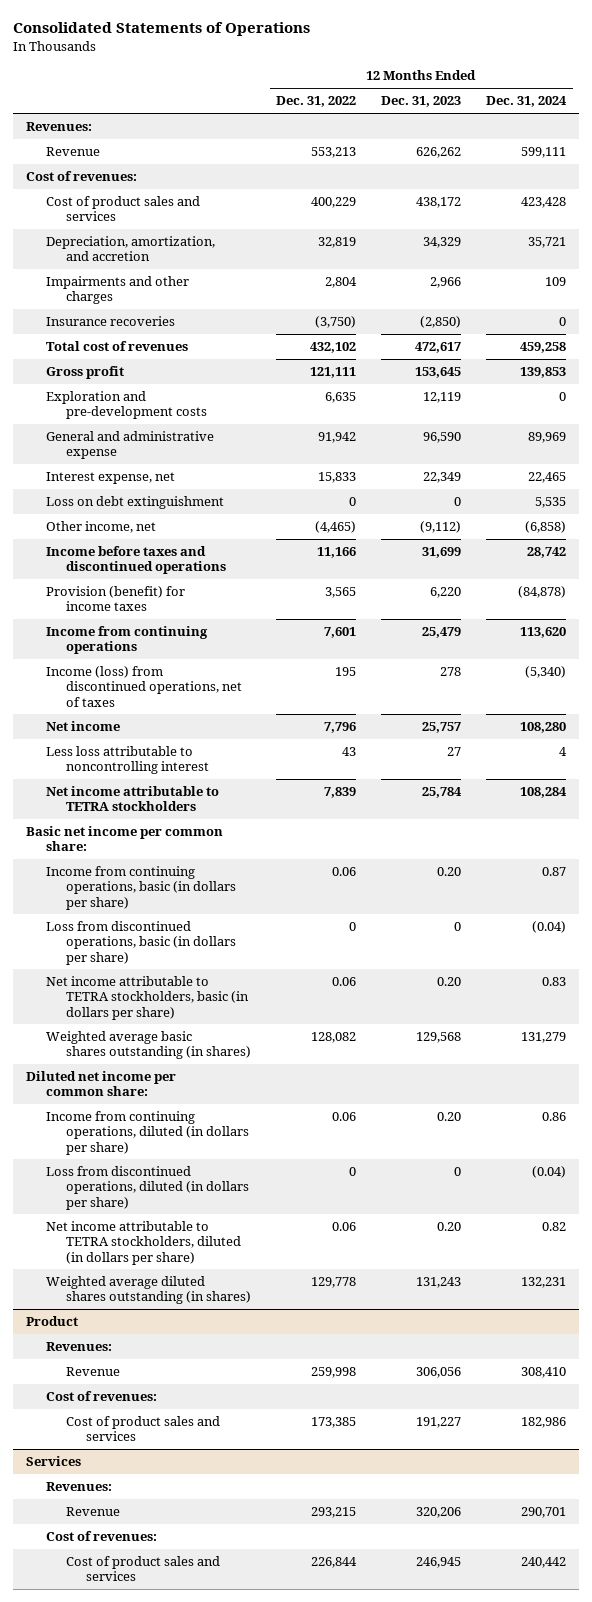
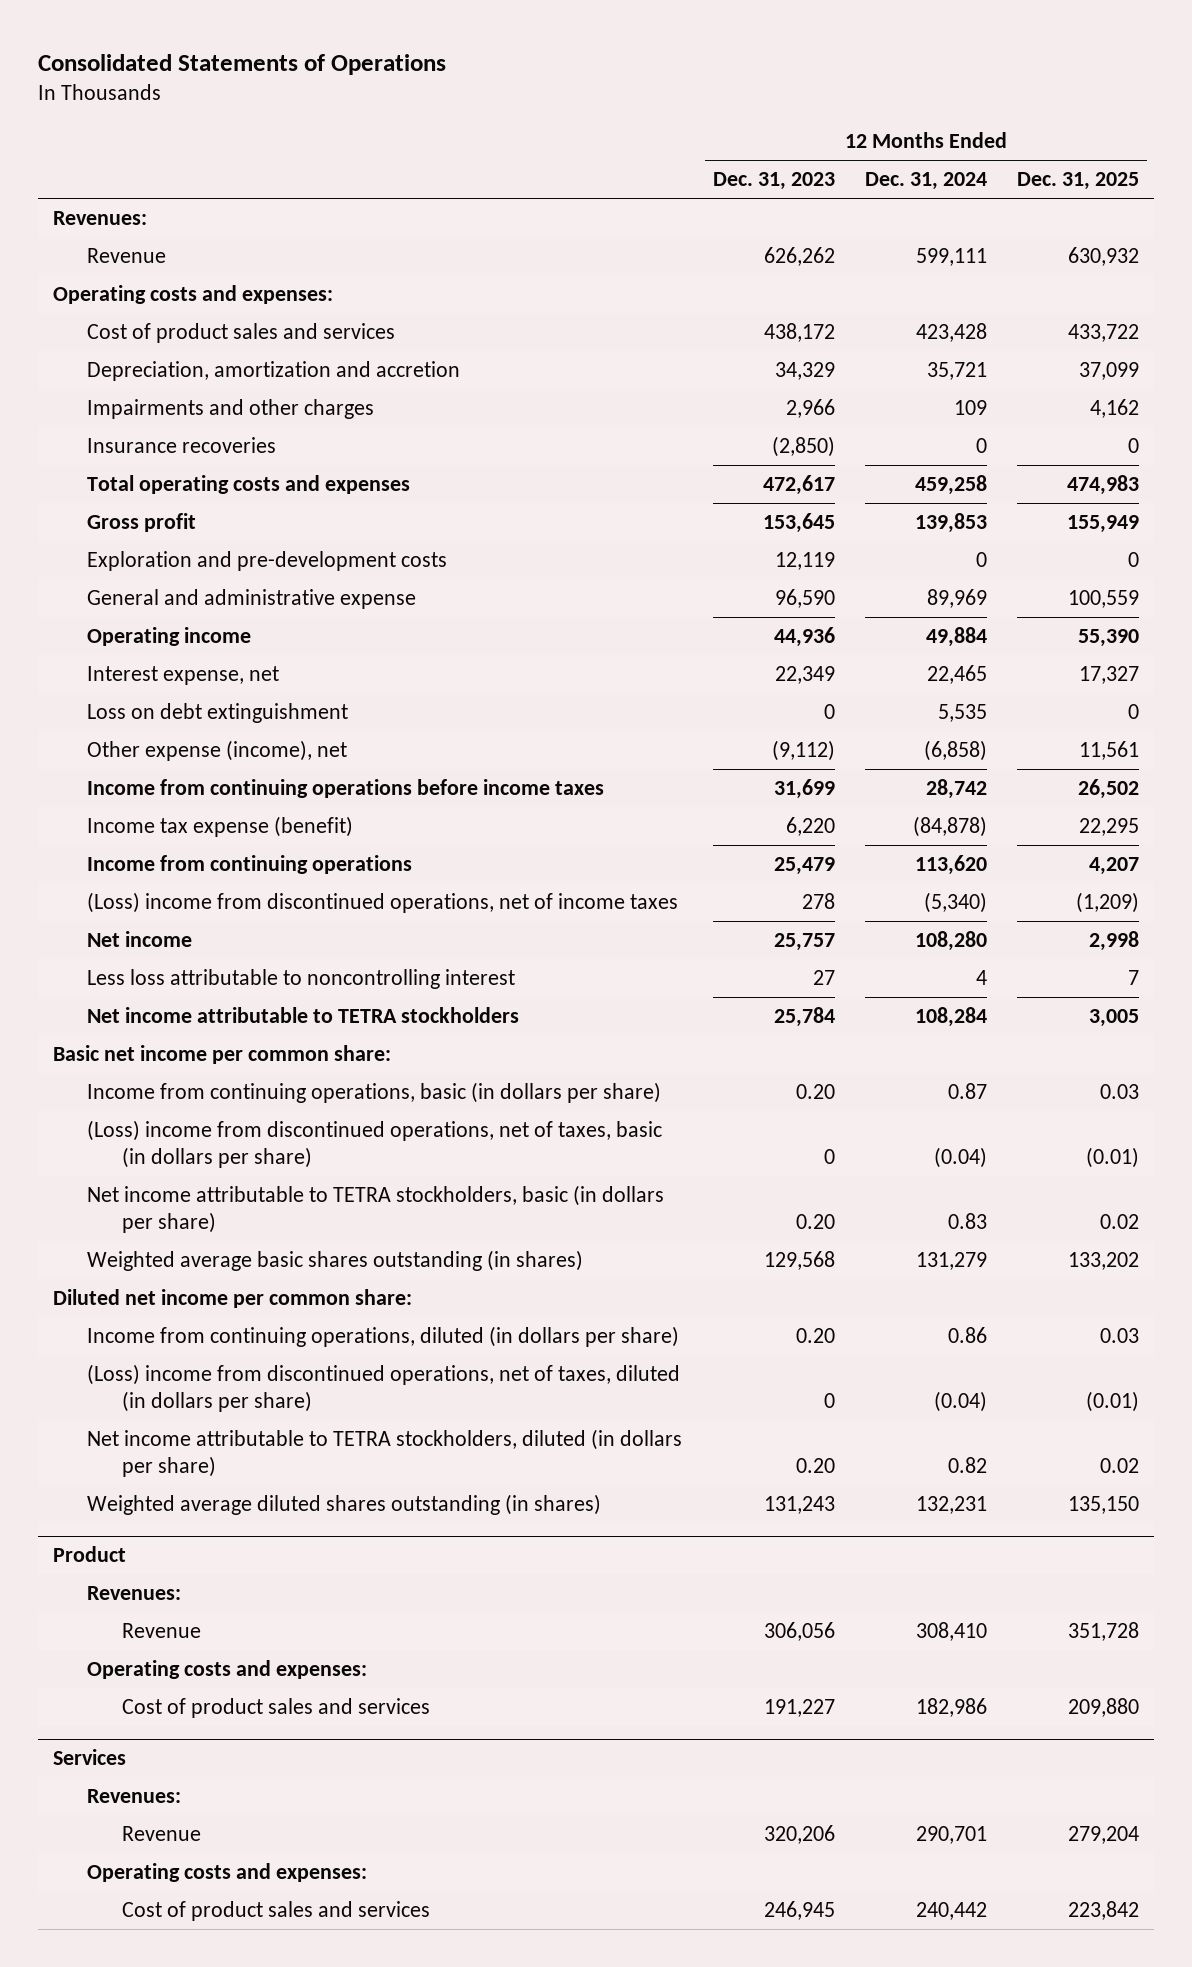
[276,96,357,108] Dec. 31, 2022 -> none
none -> [1017,172,1140,191] Dec. 31, 2025
[25,171,137,182] Cost of revenues: -> none
none -> [52,285,333,305] Operating costs and expenses:
[45,236,215,262] Depreciation, amortization, and accretion -> [87,361,461,382] Depreciation, amortization and accretion
[45,341,188,352] Total cost of revenues -> [87,475,411,495] Total operating costs and expenses
none -> [87,627,252,647] Operating income
[45,521,156,534] Other income, net -> [87,740,348,762] Other expense (income), net
[45,546,226,575] Income before taxes and discontinued operations -> [87,779,605,799] Income from continuing operations before income taxes
[45,586,185,612] Provision (benefit) for income taxes -> [87,816,354,838] Income tax expense (benefit)
[45,666,242,707] Income (loss) from discontinued operations, net of taxes -> [87,892,679,914] (Loss) income from discontinued operations, net of income taxes
[45,921,236,965] Loss from discontinued operations, basic (in dollars per share) -> [87,1120,663,1168] (Loss) income from discontinued operations, net of taxes, basic (in dollars per share)
[45,1166,249,1210] Loss from discontinued operations, diluted (in dollars per share) -> [87,1364,681,1412] (Loss) income from discontinued operations, net of taxes, diluted (in dollars per share)
[45,1391,157,1402] Cost of revenues: -> none
none -> [87,1660,368,1680] Operating costs and expenses:
[45,1531,157,1542] Cost of revenues: -> none
none -> [87,1863,368,1883] Operating costs and expenses:

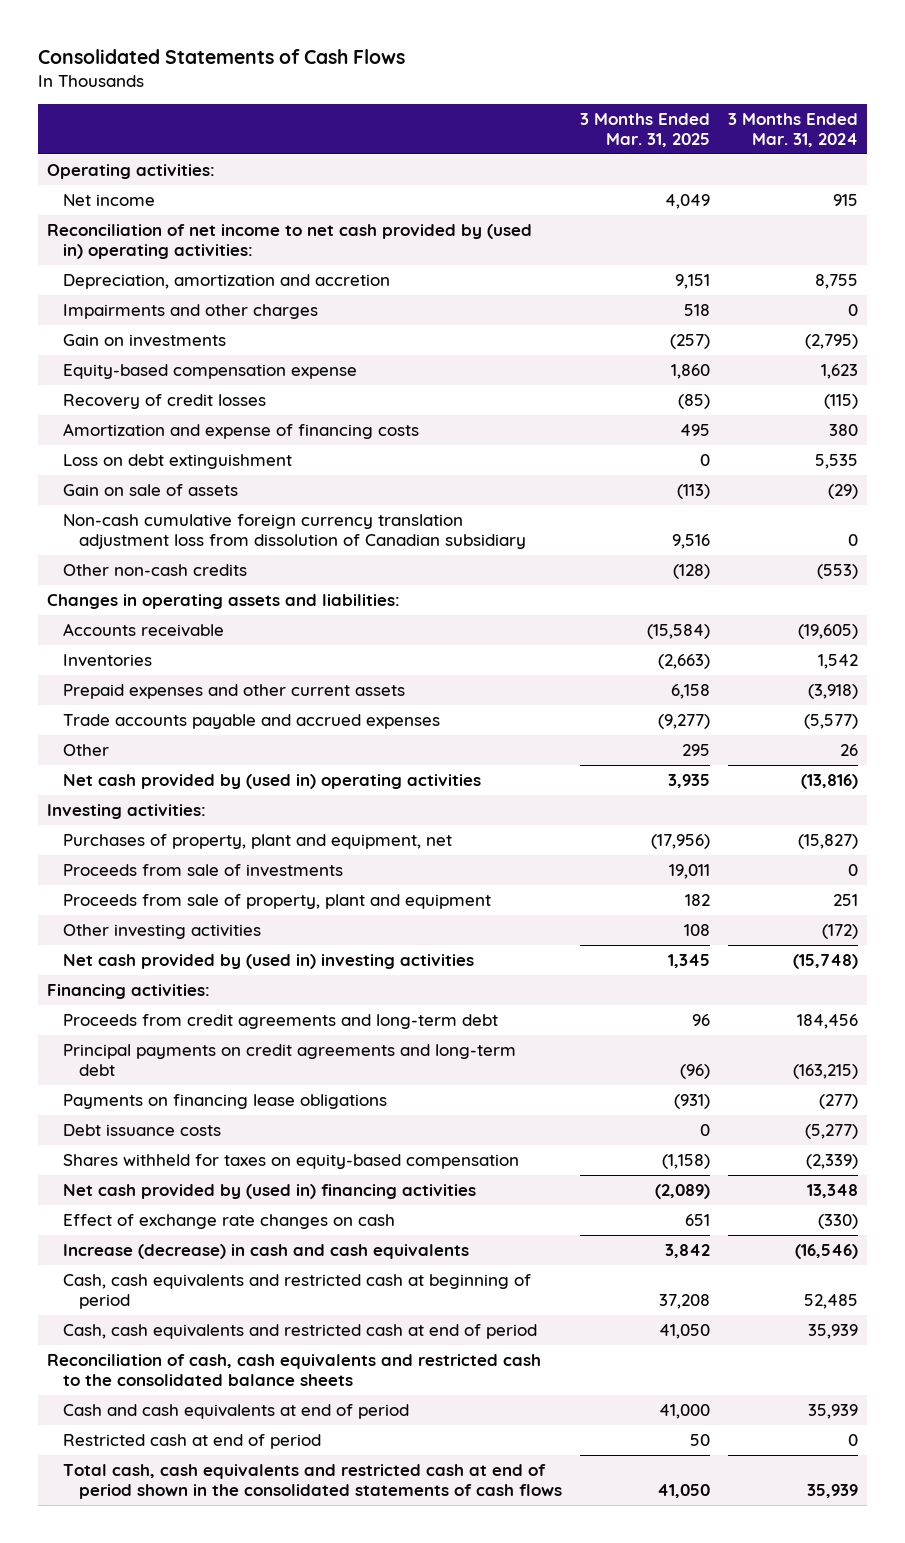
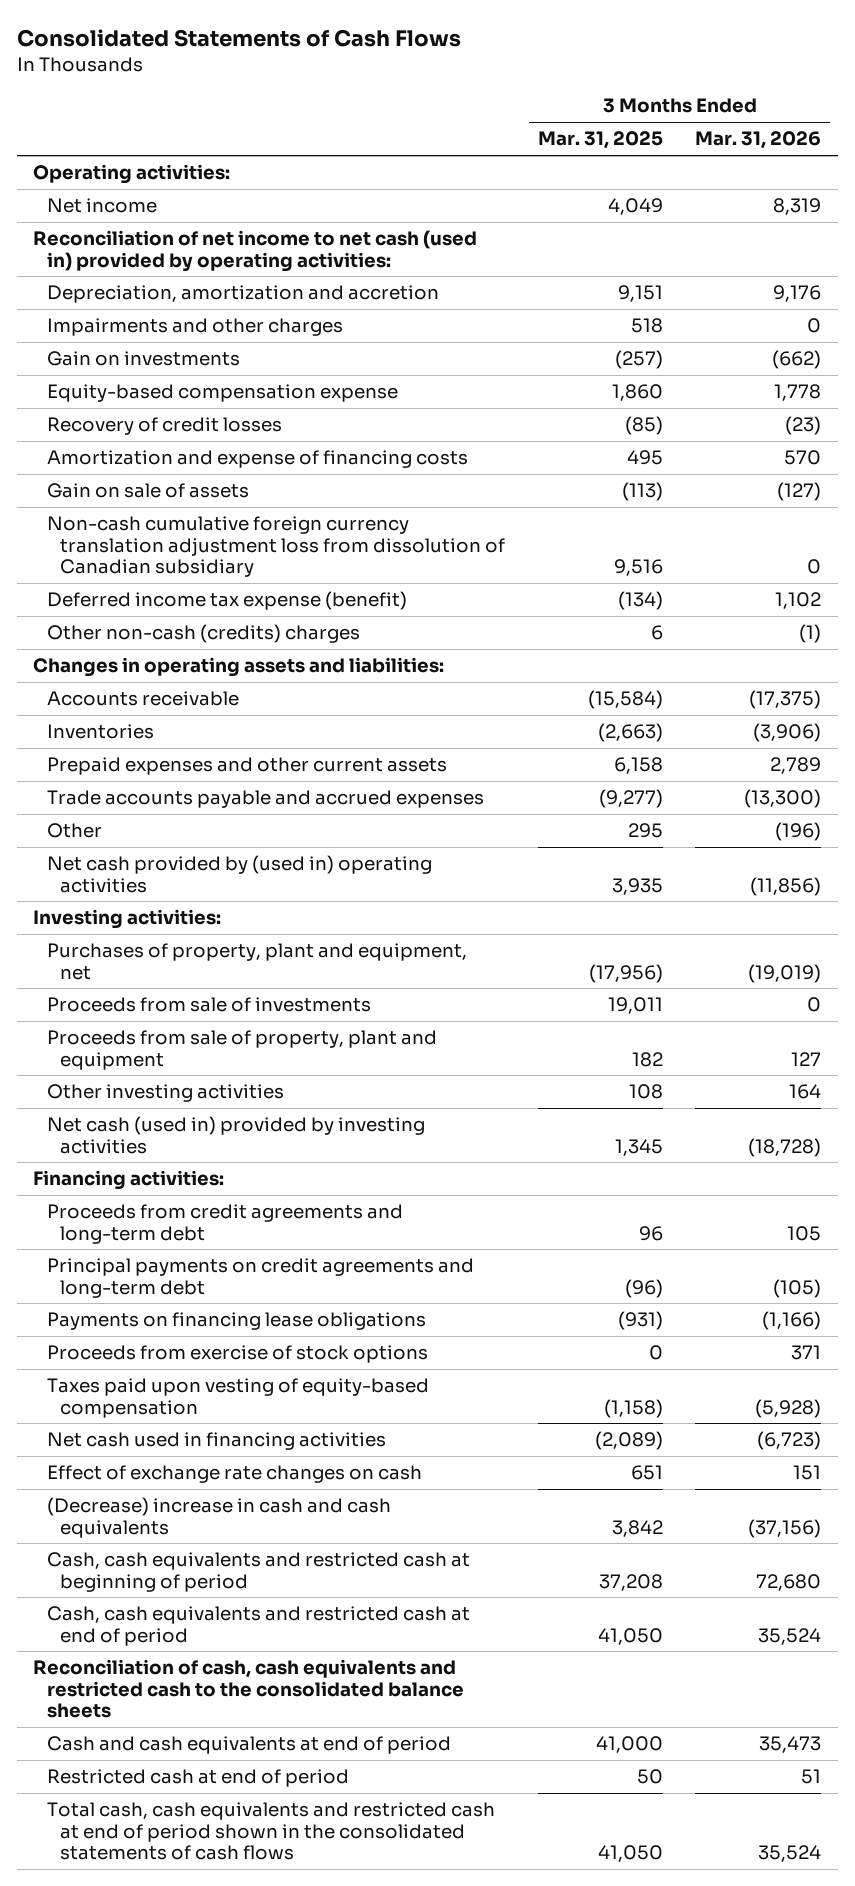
[728,112,859,148] 3 Months Ended Mar. 31, 2024 -> none
none -> [695,131,822,150] Mar. 31, 2026
[47,223,533,259] Reconciliation of net income to net cash provided by (used in) operating activities: -> [33,230,478,272] Reconciliation of net income to net cash (used in) provided by operating activities:
[63,453,293,469] Loss on debt extinguishment -> none
none -> [46,591,407,611] Deferred income tax expense (benefit)
[63,563,248,576] Other non-cash credits -> [46,624,360,644] Other non-cash (credits) charges
[673,563,711,579] (128) -> [650,625,663,641] 6
[63,953,475,969] Net cash provided by (used in) investing activities -> [46,1116,425,1154] Net cash (used in) provided by investing activities
[63,1123,222,1136] Debt issuance costs -> none
none -> [46,1345,428,1364] Proceeds from exercise of stock options
[63,1153,520,1169] Shares withheld for taxes on equity-based compensation -> [46,1378,429,1418] Taxes paid upon vesting of equity-based compensation
[63,1183,477,1199] Net cash provided by (used in) financing activities -> [46,1432,386,1451] Net cash used in financing activities
[63,1243,470,1259] Increase (decrease) in cash and cash equivalents -> [46,1497,391,1538] (Decrease) increase in cash and cash equivalents

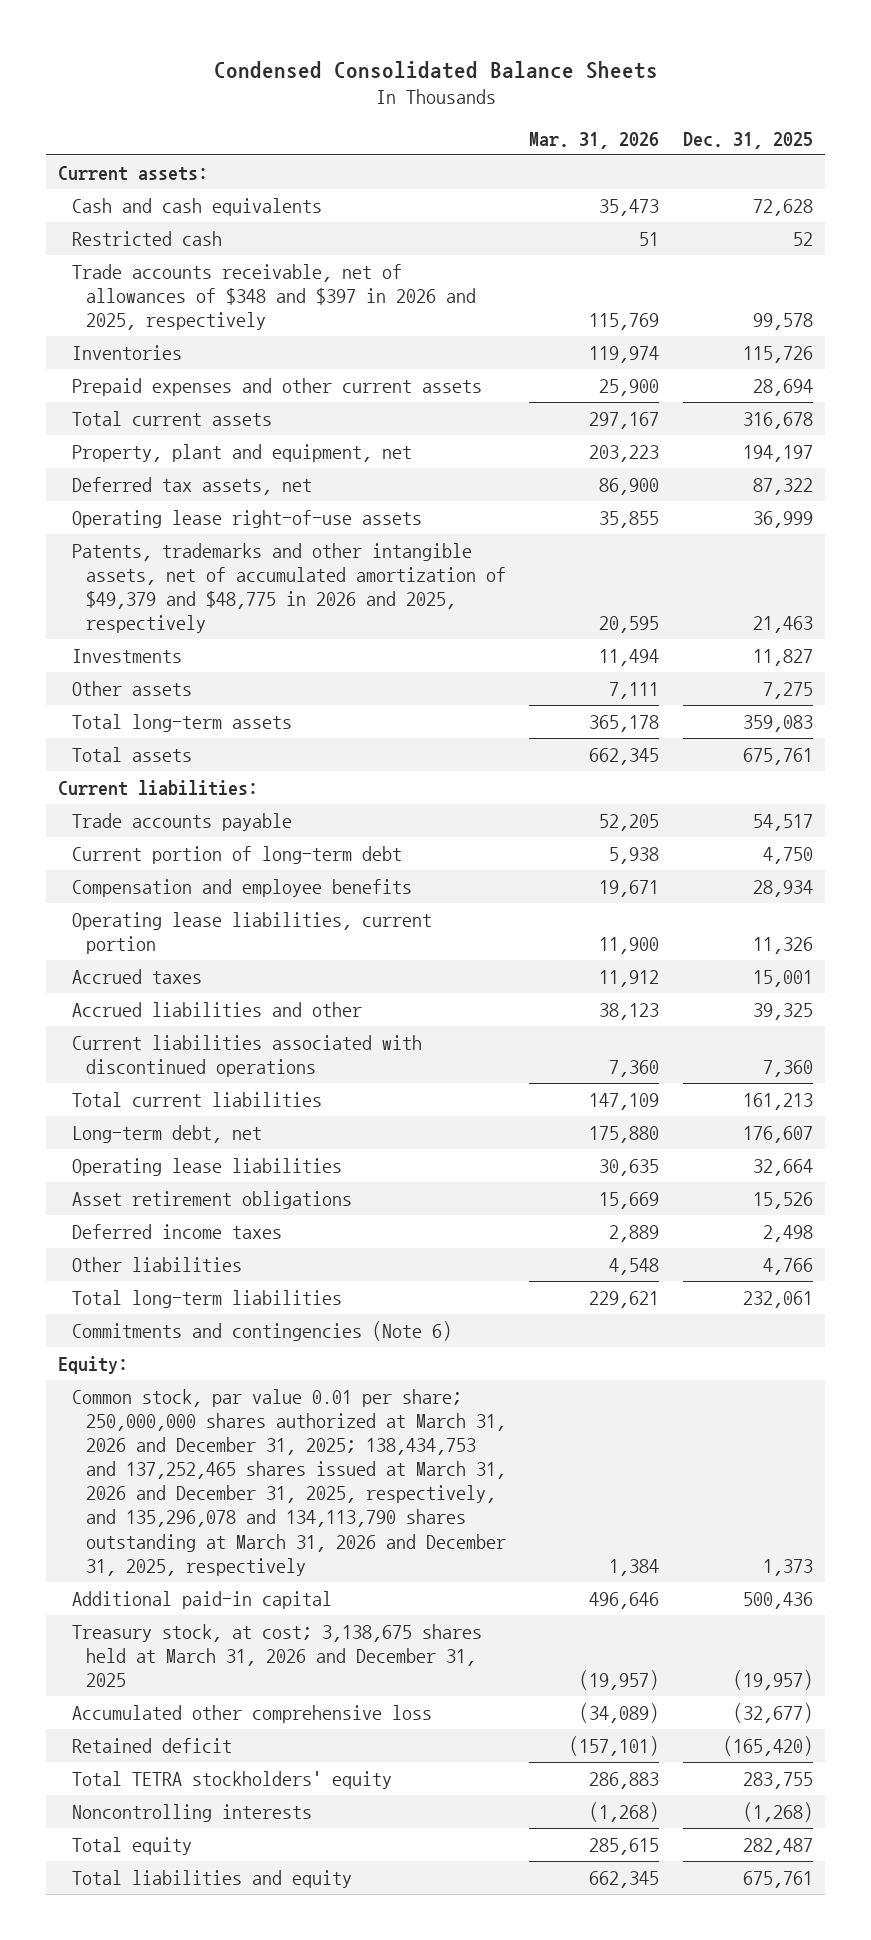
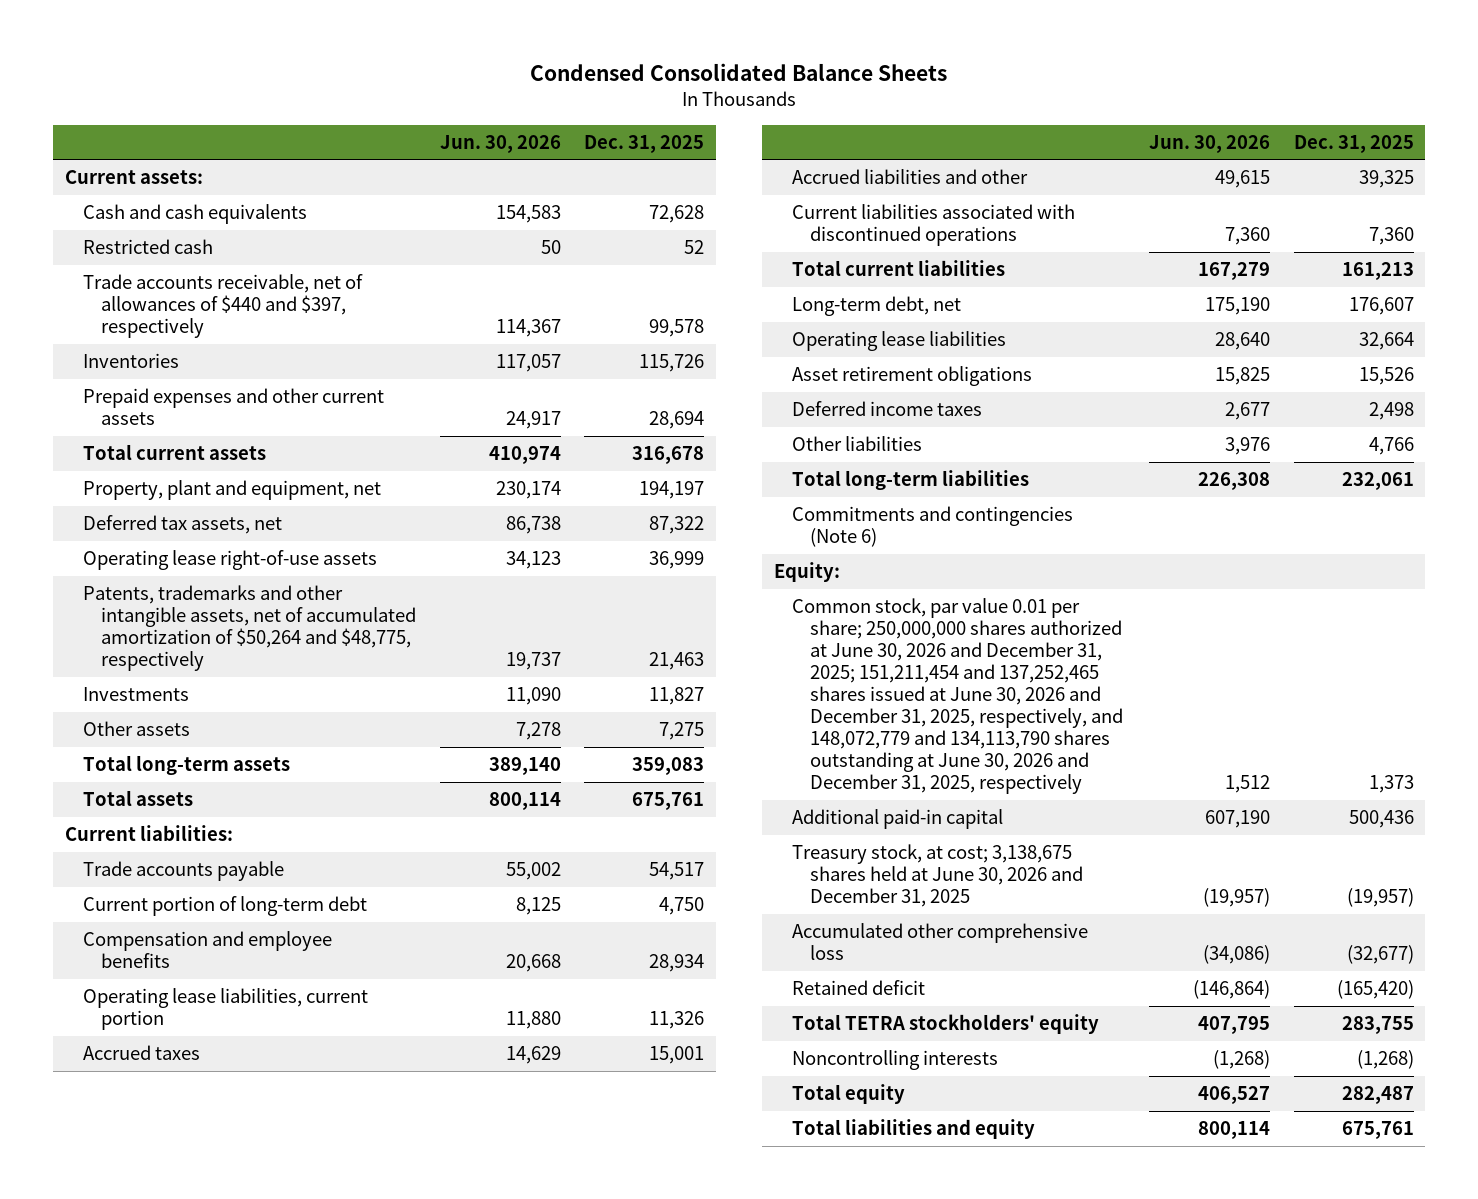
[529,131,660,149] Mar. 31, 2026 -> none
none -> [439,134,561,153] Jun. 30, 2026
[71,263,476,330] Trade accounts receivable, net of allowances of $348 and $397 in 2026 and 2025, respectively -> [82,273,363,339] Trade accounts receivable, net of allowances of $440 and $397, respectively
[71,542,506,634] Patents, trademarks and other intangible assets, net of accumulated amortization of $49,379 and $48,775 in 2026 and 2025, respectively -> [82,584,417,672] Patents, trademarks and other intangible assets, net of accumulated amortization of $50,264 and $48,775, respectively
[71,1388,506,1576] Common stock, par value 0.01 per share; 250,000,000 shares authorized at March 31, 2026 and December 31, 2025; 138,434,753 and 137,252,465 shares issued at March 31, 2026 and December 31, 2025, respectively, and 135,296,078 and 134,113,790 shares outstanding at March 31, 2026 and December 31, 2025, respectively -> [792,597,1124,795] Common stock, par value 0.01 per share; 250,000,000 shares authorized at June 30, 2026 and December 31, 2025; 151,211,454 and 137,252,465 shares issued at June 30, 2026 and December 31, 2025, respectively, and 148,072,779 and 134,113,790 shares outstanding at June 30, 2026 and December 31, 2025, respectively
[71,1623,482,1687] Treasury stock, at cost; 3,138,675 shares held at March 31, 2026 and December 31, 2025 -> [792,843,1084,908] Treasury stock, at cost; 3,138,675 shares held at June 30, 2026 and December 31, 2025

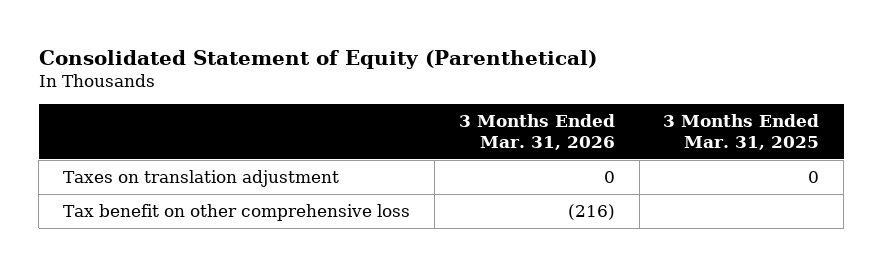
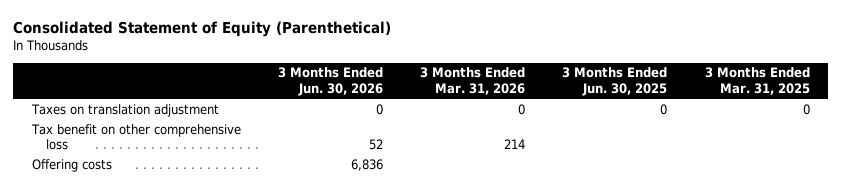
none -> [278,67,384,96] 3 Months Ended Jun. 30, 2026
none -> [562,67,668,96] 3 Months Ended Jun. 30, 2025
[567,204,615,221] (216) -> [504,139,526,150] 214
none -> [31,158,112,172] Offering costs

